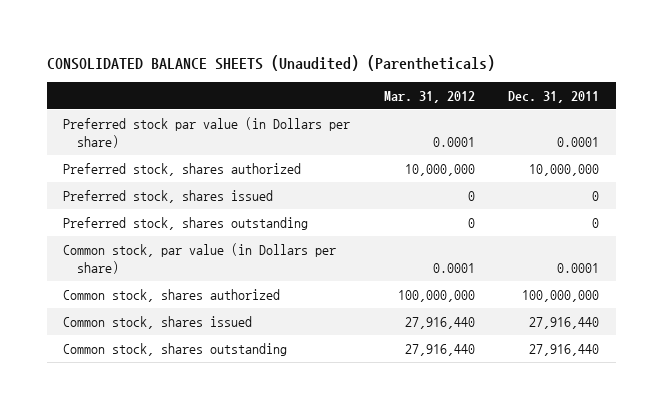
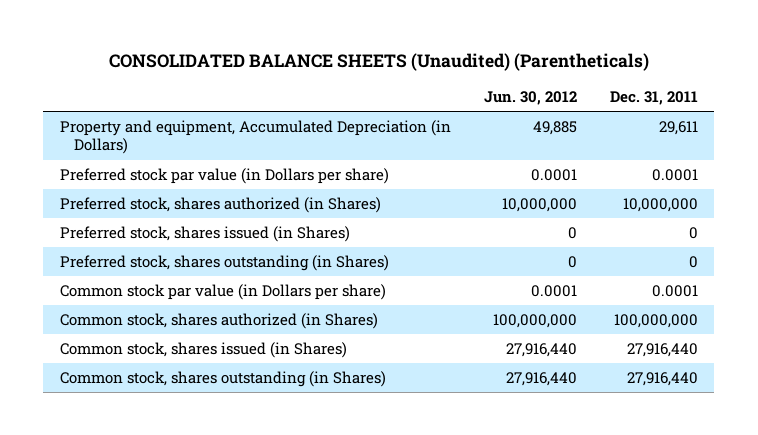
[383,90,475,103] Mar. 31, 2012 -> none
none -> [483,90,577,105] Jun. 30, 2012
none -> [59,120,451,155] Property and equipment, Accumulated Depreciation (in Dollars)
[63,162,302,176] Preferred stock, shares authorized -> [59,197,381,214] Preferred stock, shares authorized (in Shares)
[63,189,274,203] Preferred stock, shares issued -> [59,226,350,243] Preferred stock, shares issued (in Shares)
[63,216,309,230] Preferred stock, shares outstanding -> [59,255,389,272] Preferred stock, shares outstanding (in Shares)
[63,242,337,274] Common stock, par value (in Dollars per share) -> [59,284,386,301] Common stock par value (in Dollars per share)
[63,288,281,302] Common stock, shares authorized -> [59,313,378,330] Common stock, shares authorized (in Shares)
[63,315,253,329] Common stock, shares issued -> [59,342,347,359] Common stock, shares issued (in Shares)
[63,342,288,356] Common stock, shares outstanding -> [59,371,386,388] Common stock, shares outstanding (in Shares)

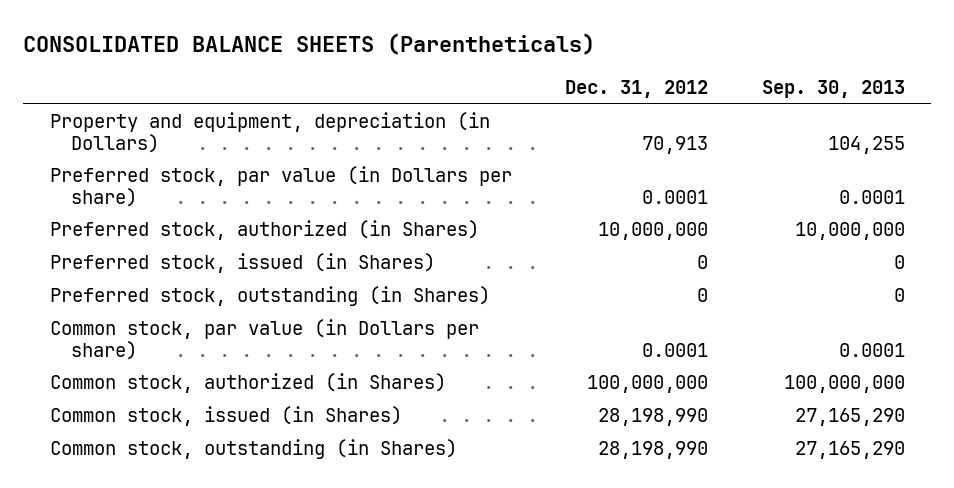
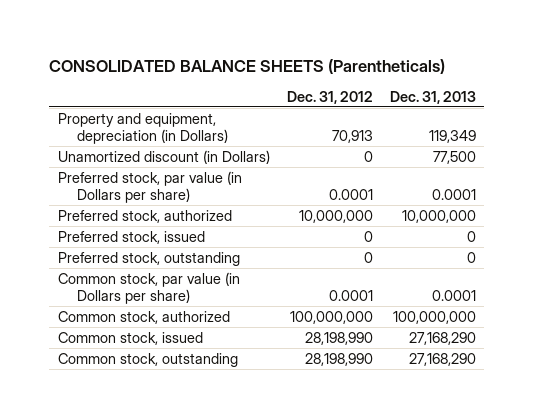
[761,80,905,99] Sep. 30, 2013 -> none
none -> [389,90,476,104] Dec. 31, 2013
none -> [57,149,270,164] Unamortized discount (in Dollars)
[49,220,479,241] Preferred stock, authorized (in Shares) -> [57,209,232,223] Preferred stock, authorized
[49,253,435,274] Preferred stock, issued (in Shares) -> [57,230,205,244] Preferred stock, issued
[49,286,490,307] Preferred stock, outstanding (in Shares) -> [57,251,240,266] Preferred stock, outstanding
[49,373,446,394] Common stock, authorized (in Shares) -> [57,310,230,324] Common stock, authorized
[49,406,402,427] Common stock, issued (in Shares) -> [57,331,203,345] Common stock, issued
[49,439,457,460] Common stock, outstanding (in Shares) -> [57,352,238,367] Common stock, outstanding

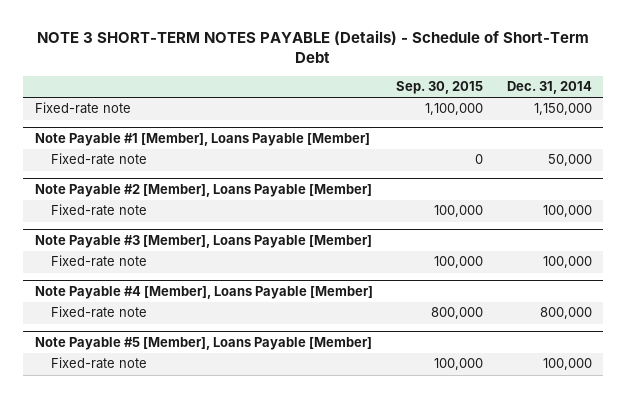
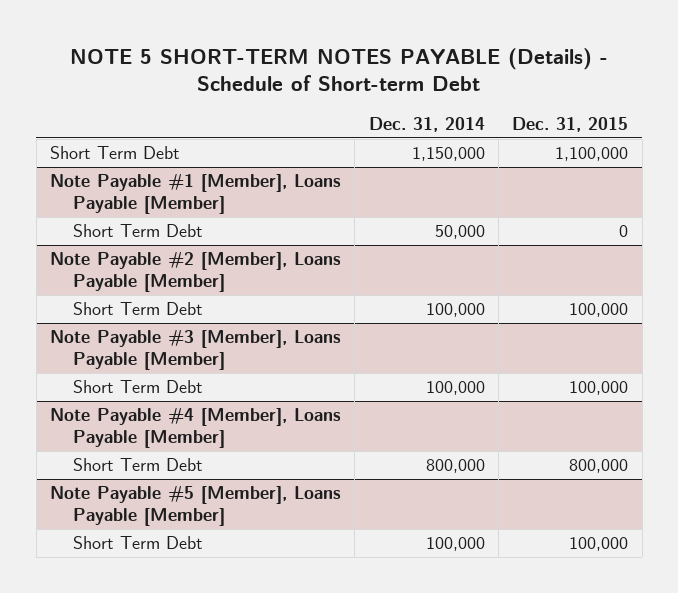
[37,29,590,63] NOTE 3 SHORT-TERM NOTES PAYABLE (Details) - Schedule of Short-Term Debt -> [70,47,609,92] NOTE 5 SHORT-TERM NOTES PAYABLE (Details) - Schedule of Short-term Debt
[396,81,484,95] Sep. 30, 2015 -> none
none -> [512,116,629,132] Dec. 31, 2015
[34,102,131,115] Fixed-rate note -> [49,146,180,160] Short Term Debt
[50,153,147,166] Fixed-rate note -> [72,224,203,238] Short Term Debt
[50,204,147,217] Fixed-rate note -> [72,302,203,316] Short Term Debt
[50,255,147,268] Fixed-rate note -> [72,380,203,394] Short Term Debt
[50,306,147,319] Fixed-rate note -> [72,458,203,472] Short Term Debt
[50,357,147,370] Fixed-rate note -> [72,536,203,550] Short Term Debt

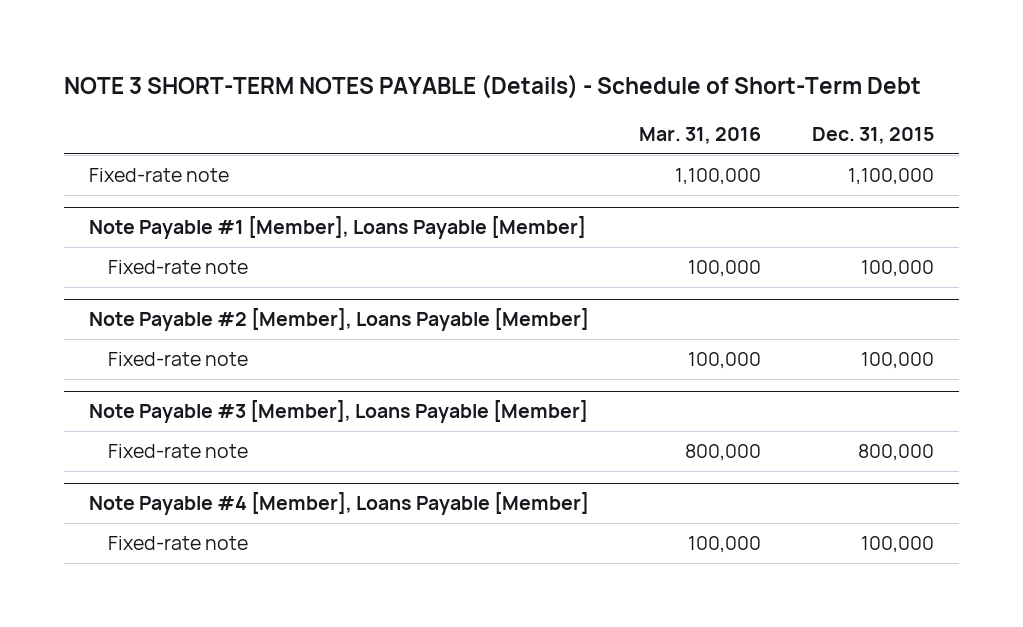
[70,47,609,92] NOTE 5 SHORT-TERM NOTES PAYABLE (Details) - Schedule of Short-term Debt -> [63,74,921,100] NOTE 3 SHORT-TERM NOTES PAYABLE (Details) - Schedule of Short-Term Debt
[368,116,485,132] Dec. 31, 2014 -> none
none -> [639,126,762,144] Mar. 31, 2016
[49,146,180,160] Short Term Debt -> [88,168,229,183] Fixed-rate note
[72,224,203,238] Short Term Debt -> none
none -> [108,260,249,275] Fixed-rate note
[72,302,203,316] Short Term Debt -> [108,352,249,367] Fixed-rate note
[72,380,203,394] Short Term Debt -> none
none -> [108,444,249,459] Fixed-rate note
[72,458,203,472] Short Term Debt -> none
[49,485,341,526] Note Payable #5 [Member], Loans Payable [Member] -> none
[72,536,203,550] Short Term Debt -> none
none -> [108,536,249,551] Fixed-rate note

